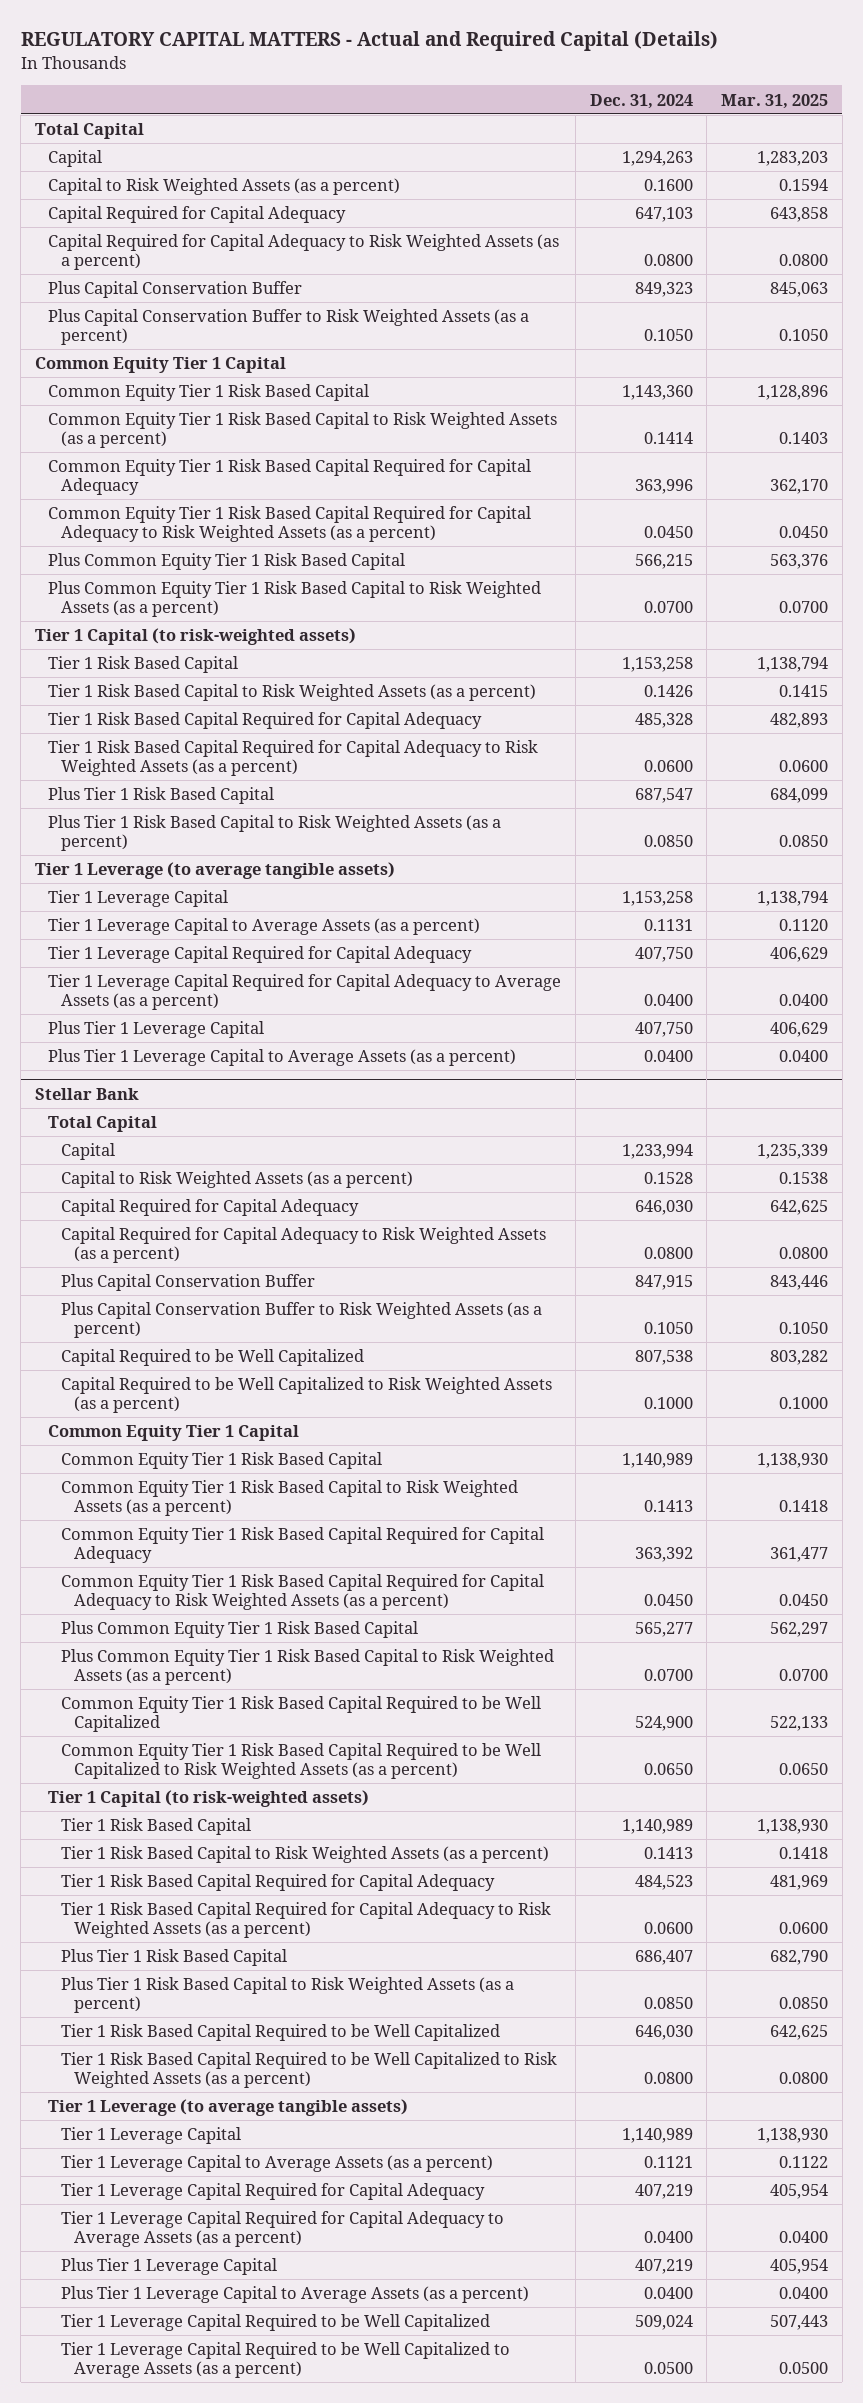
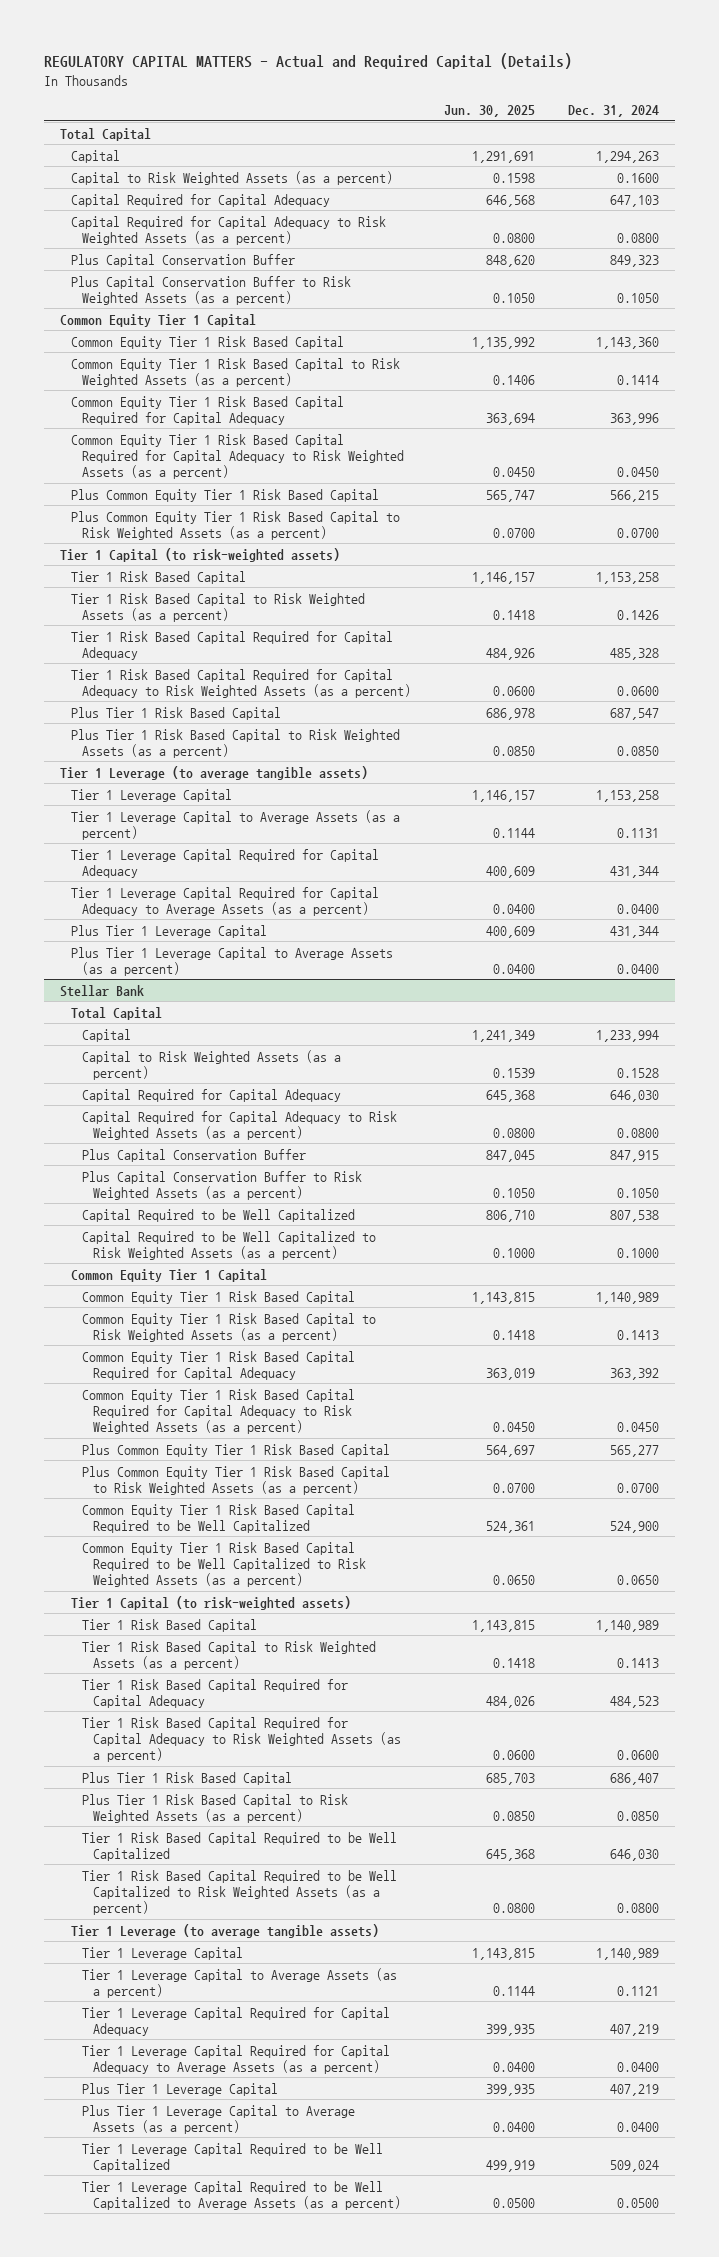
[721,93,829,109] Mar. 31, 2025 -> none
none -> [443,105,535,118] Jun. 30, 2025
[634,947,693,963] 407,750 -> [609,865,659,878] 431,344
[634,1022,693,1038] 407,750 -> [609,925,659,938] 431,344

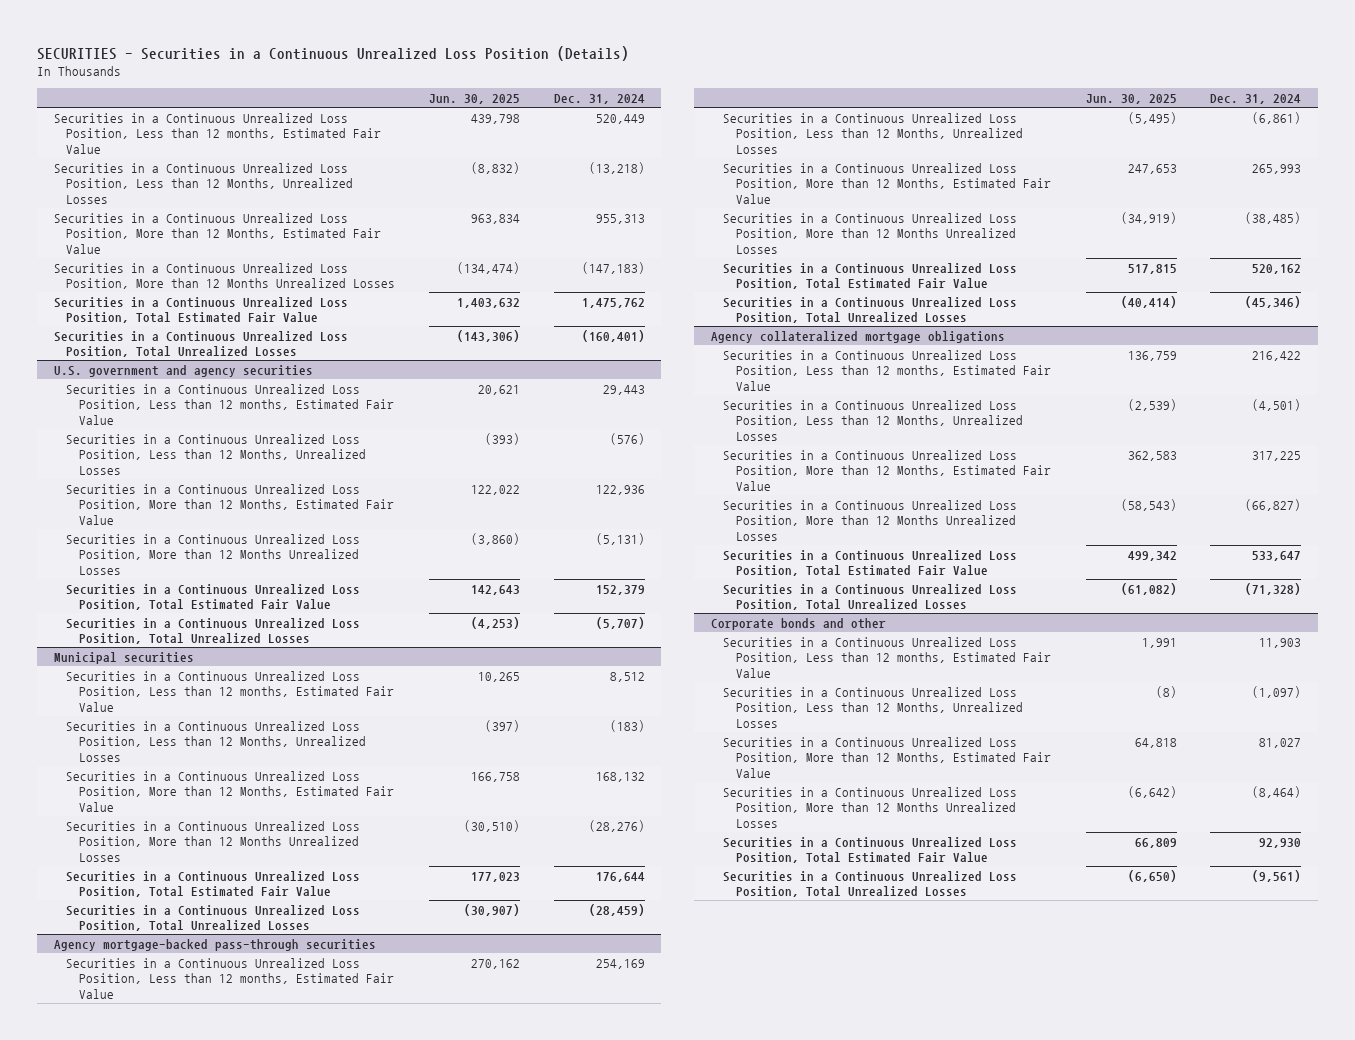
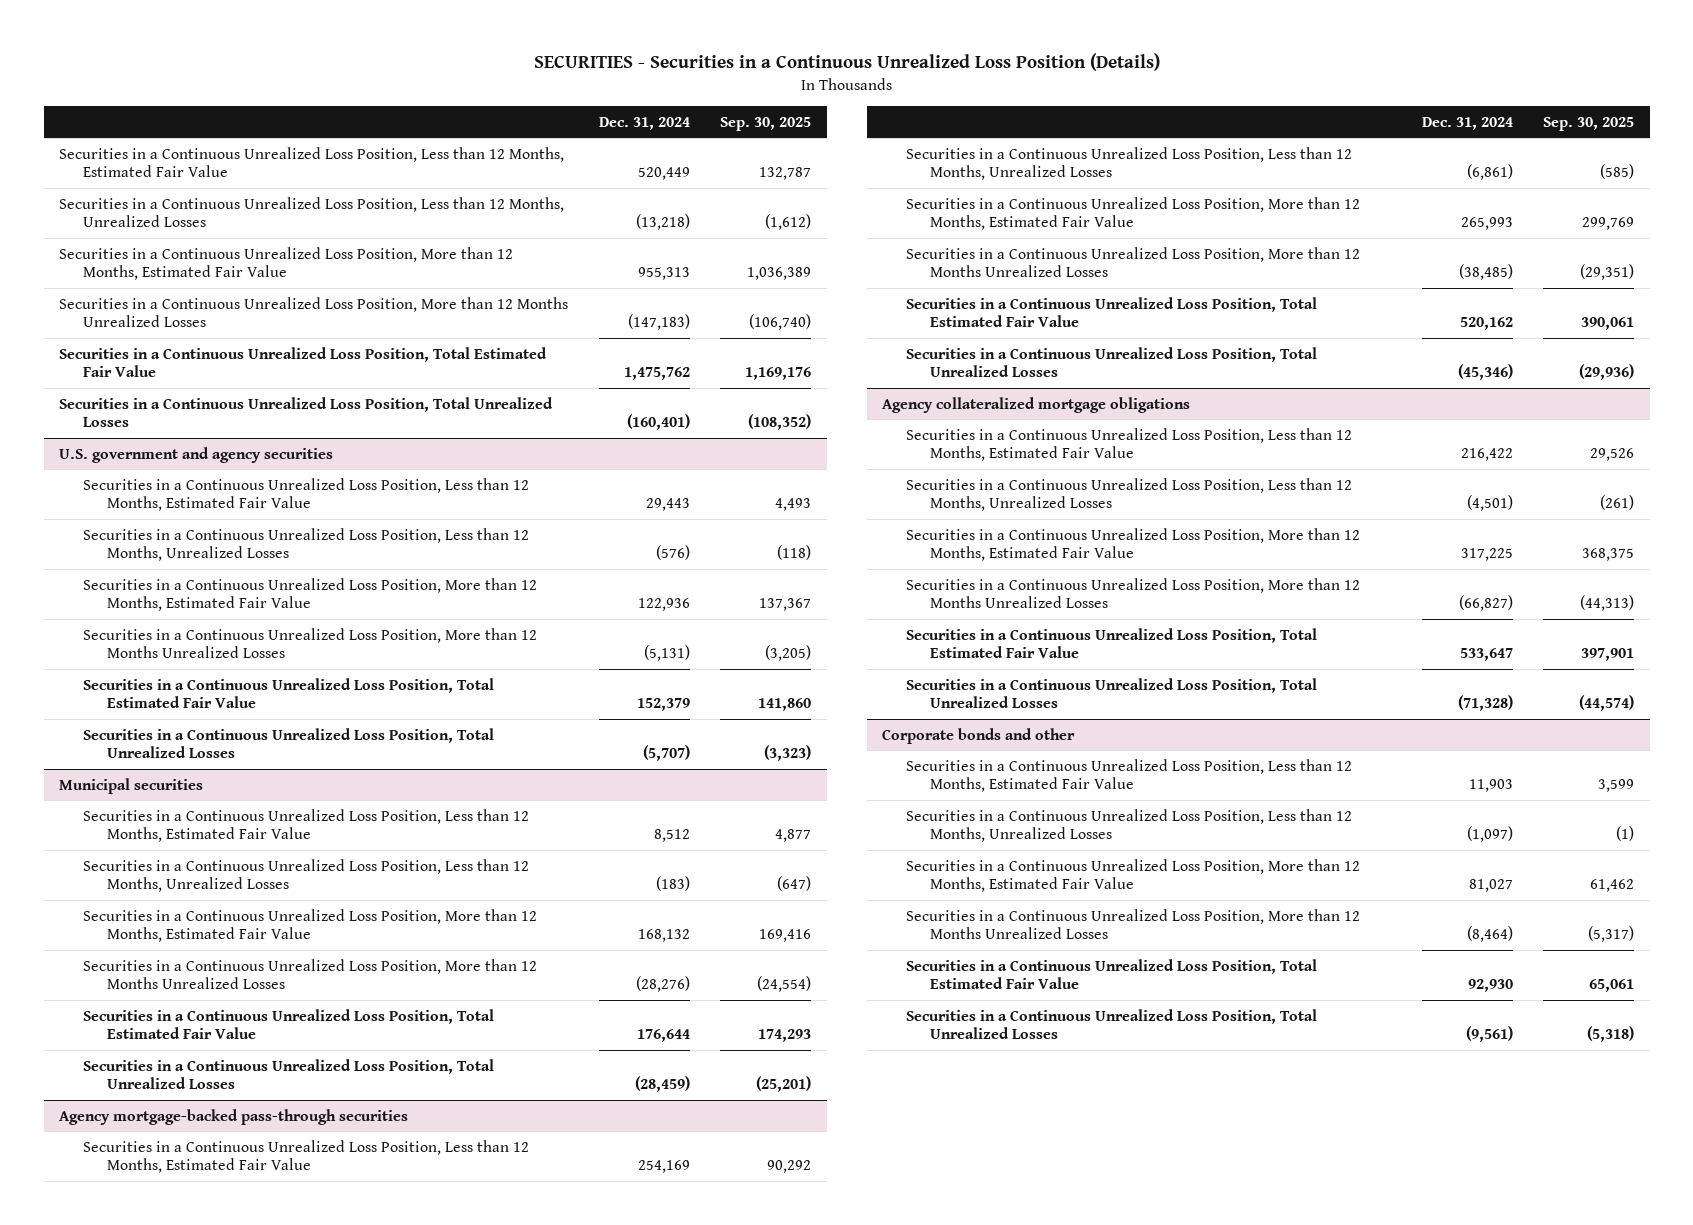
[428,94,520,105] Jun. 30, 2025 -> none
none -> [720,116,812,131] Sep. 30, 2025
[54,112,382,154] Securities in a Continuous Unrealized Loss Position, Less than 12 months, Estimated Fair Value -> [58,146,564,178] Securities in a Continuous Unrealized Loss Position, Less than 12 Months, Estimated Fair Value
[66,383,394,425] Securities in a Continuous Unrealized Loss Position, Less than 12 months, Estimated Fair Value -> [83,477,530,512] Securities in a Continuous Unrealized Loss Position, Less than 12 Months, Estimated Fair Value
[66,670,394,712] Securities in a Continuous Unrealized Loss Position, Less than 12 months, Estimated Fair Value -> [83,808,530,843] Securities in a Continuous Unrealized Loss Position, Less than 12 Months, Estimated Fair Value
[66,957,394,999] Securities in a Continuous Unrealized Loss Position, Less than 12 months, Estimated Fair Value -> [83,1139,530,1174] Securities in a Continuous Unrealized Loss Position, Less than 12 Months, Estimated Fair Value
[723,349,1051,391] Securities in a Continuous Unrealized Loss Position, Less than 12 months, Estimated Fair Value -> [906,427,1353,462] Securities in a Continuous Unrealized Loss Position, Less than 12 Months, Estimated Fair Value
[723,636,1051,678] Securities in a Continuous Unrealized Loss Position, Less than 12 months, Estimated Fair Value -> [906,758,1353,793] Securities in a Continuous Unrealized Loss Position, Less than 12 Months, Estimated Fair Value

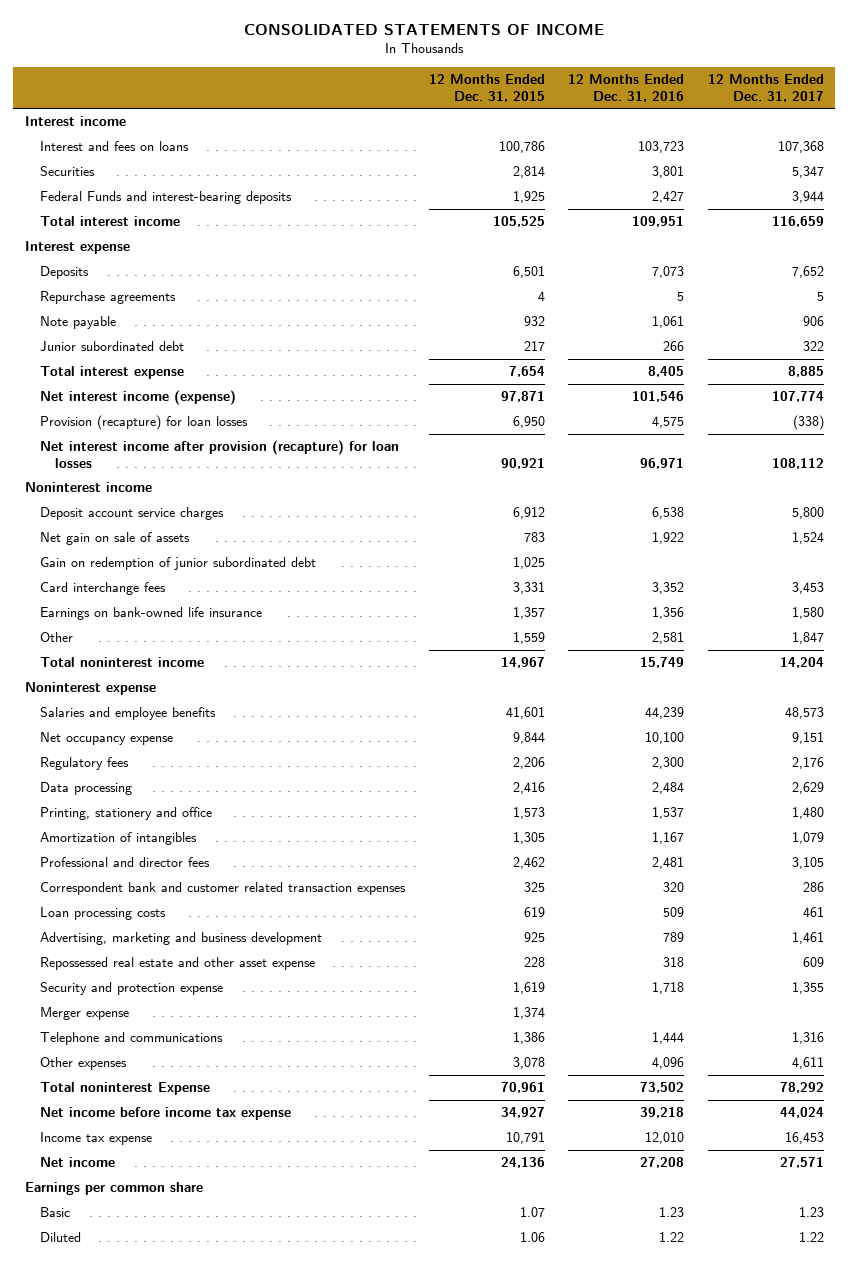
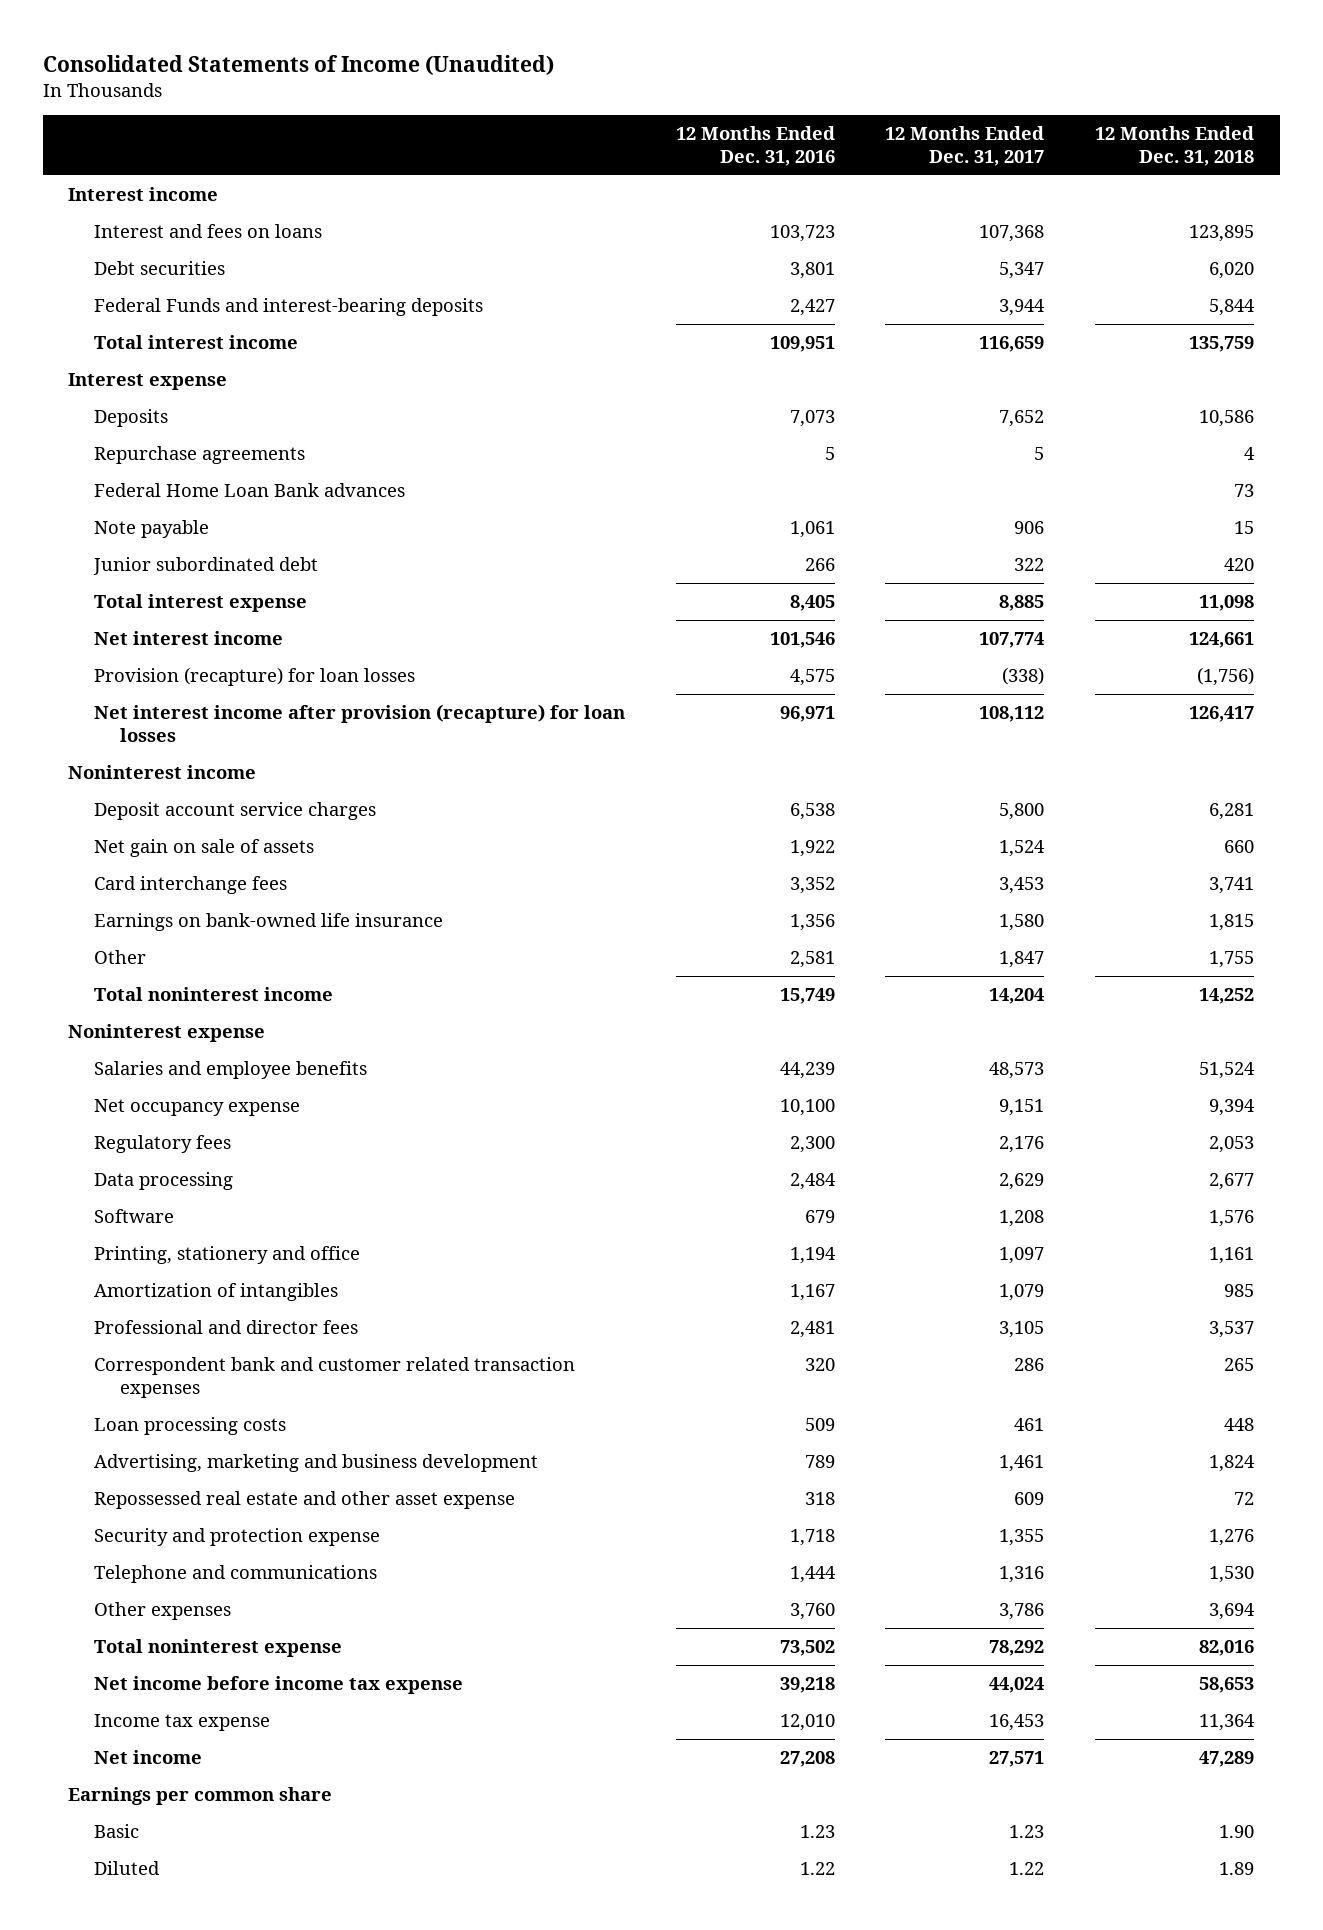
[244,23,605,35] CONSOLIDATED STATEMENTS OF INCOME -> [42,54,554,75] Consolidated Statements of Income (Unaudited)
[428,74,545,102] 12 Months Ended Dec. 31, 2015 -> none
none -> [1095,126,1255,166] 12 Months Ended Dec. 31, 2018
[40,166,96,177] Securities -> [94,261,226,276] Debt securities
none -> [94,483,406,498] Federal Home Loan Bank advances
[40,390,237,406] Net interest income (expense) -> [94,631,284,646] Net interest income
[40,557,317,571] Gain on redemption of junior subordinated debt -> none
none -> [94,1209,175,1224] Software
[652,807,685,820] 1,537 -> [789,1247,836,1265] 1,194
[791,807,824,820] 1,480 -> [999,1247,1045,1265] 1,097
[40,1007,130,1021] Merger expense -> none
[652,1057,685,1070] 4,096 -> [789,1603,835,1621] 3,760
[791,1057,824,1070] 4,611 -> [999,1603,1045,1621] 3,786
[40,1082,211,1096] Total noninterest Expense -> [94,1639,343,1658] Total noninterest expense

